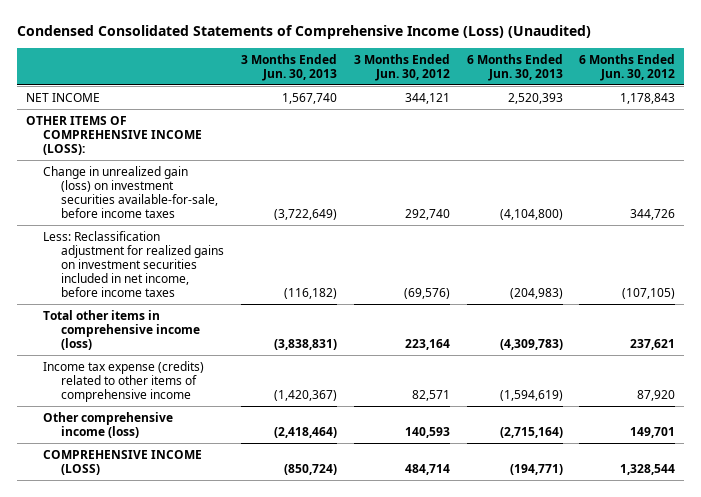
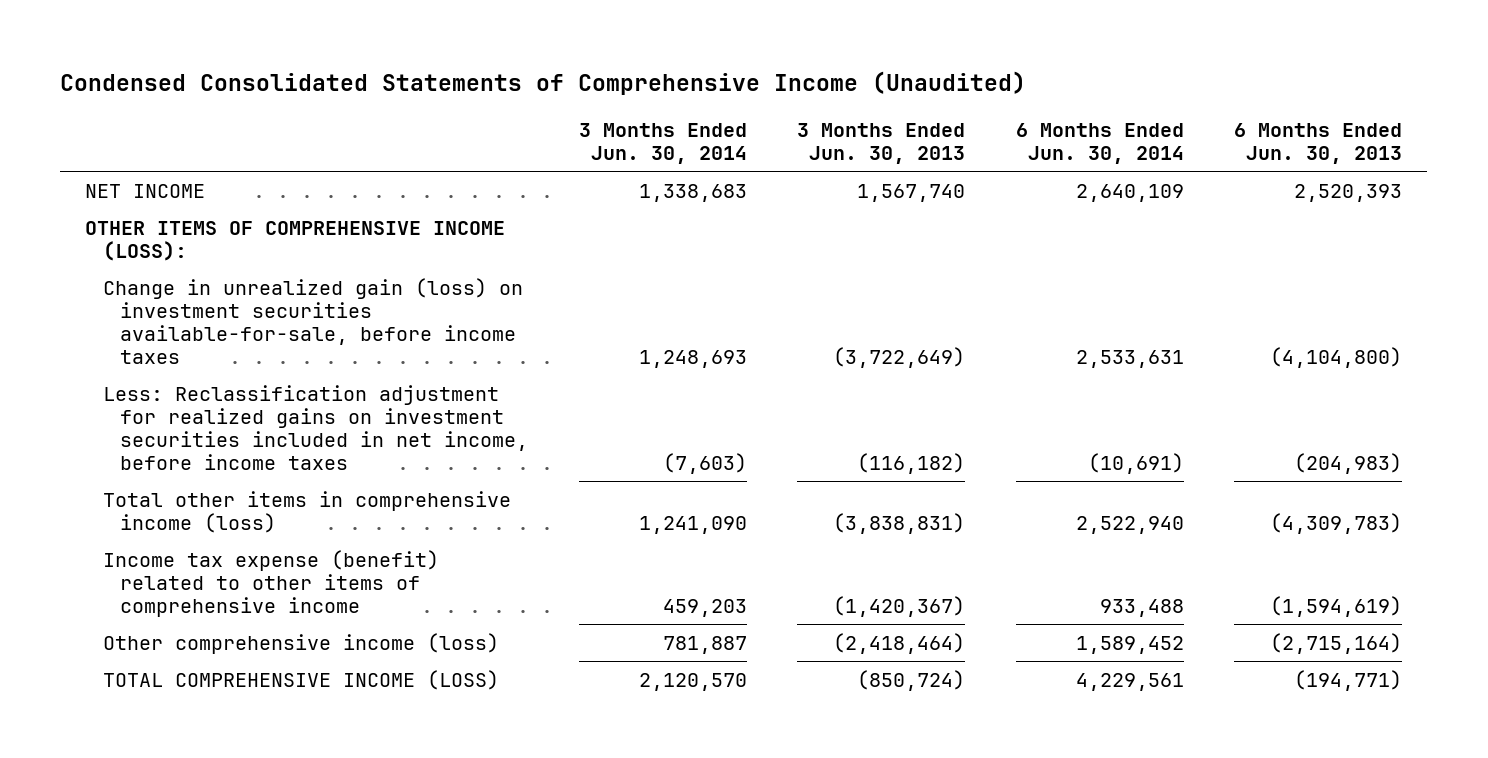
[17,24,592,39] Condensed Consolidated Statements of Comprehensive Income (Loss) (Unaudited) -> [60,70,1027,95] Condensed Consolidated Statements of Comprehensive Income (Unaudited)
[353,53,450,81] 3 Months Ended Jun. 30, 2012 -> none
[579,53,676,81] 6 Months Ended Jun. 30, 2012 -> none
none -> [578,122,747,164] 3 Months Ended Jun. 30, 2014
none -> [1015,122,1184,164] 6 Months Ended Jun. 30, 2014
[43,360,205,402] Income tax expense (credits) related to other items of comprehensive income -> [102,549,439,617] Income tax expense (benefit) related to other items of comprehensive income
[43,449,203,475] COMPREHENSIVE INCOME (LOSS) -> [102,669,499,690] TOTAL COMPREHENSIVE INCOME (LOSS)

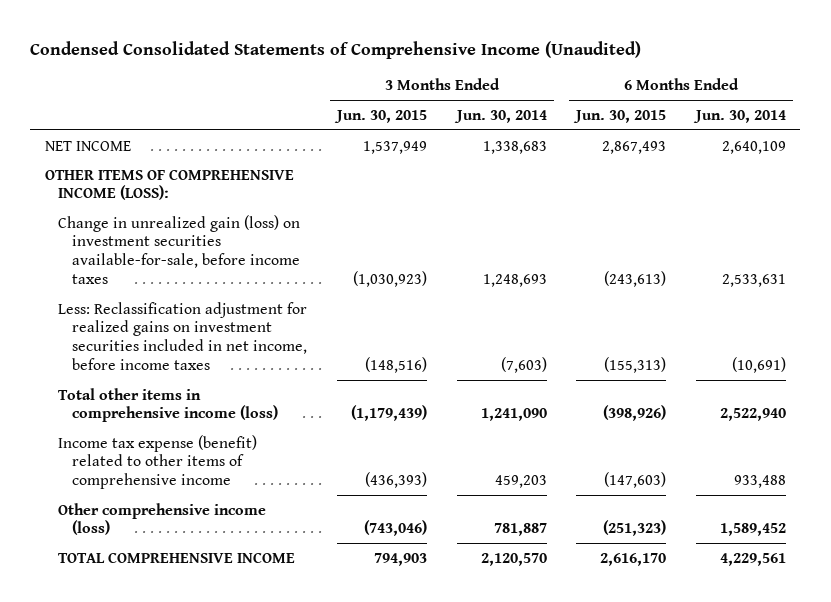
[797,122,966,164] 3 Months Ended Jun. 30, 2013 -> none
[1234,122,1403,164] 6 Months Ended Jun. 30, 2013 -> none
none -> [333,109,427,123] Jun. 30, 2015
none -> [573,109,667,123] Jun. 30, 2015
[102,669,499,690] TOTAL COMPREHENSIVE INCOME (LOSS) -> [58,551,296,563] TOTAL COMPREHENSIVE INCOME

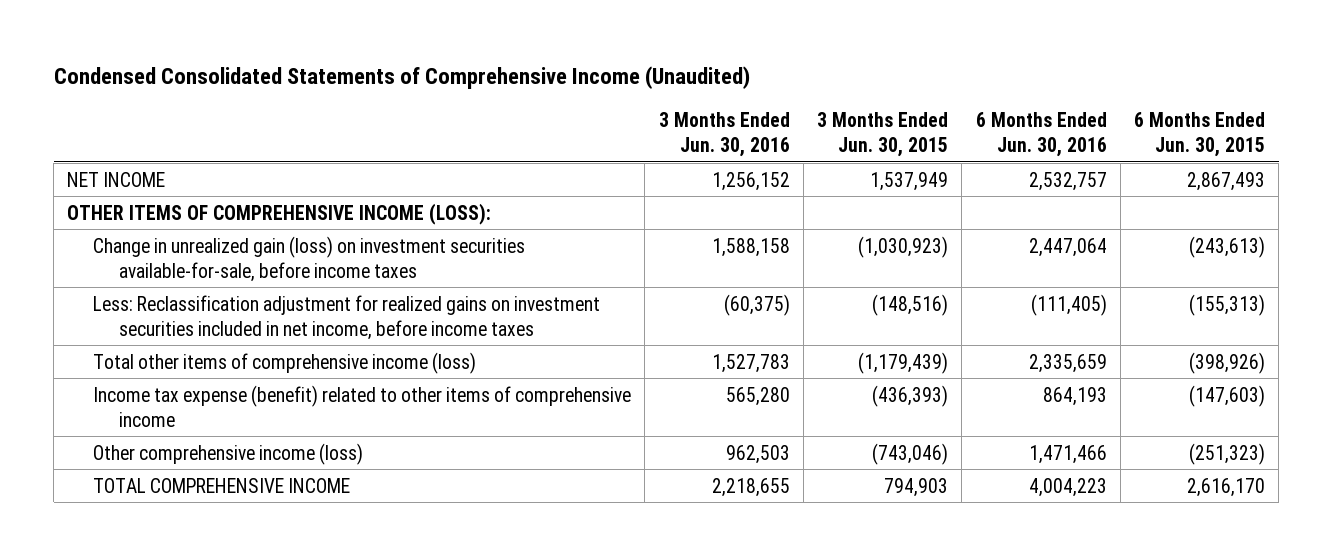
[453,109,547,123] Jun. 30, 2014 -> none
[692,109,786,123] Jun. 30, 2014 -> none
none -> [658,112,790,158] 3 Months Ended Jun. 30, 2016
none -> [975,112,1107,158] 6 Months Ended Jun. 30, 2016
[58,387,278,423] Total other items in comprehensive income (loss) -> [93,351,477,374] Total other items of comprehensive income (loss)

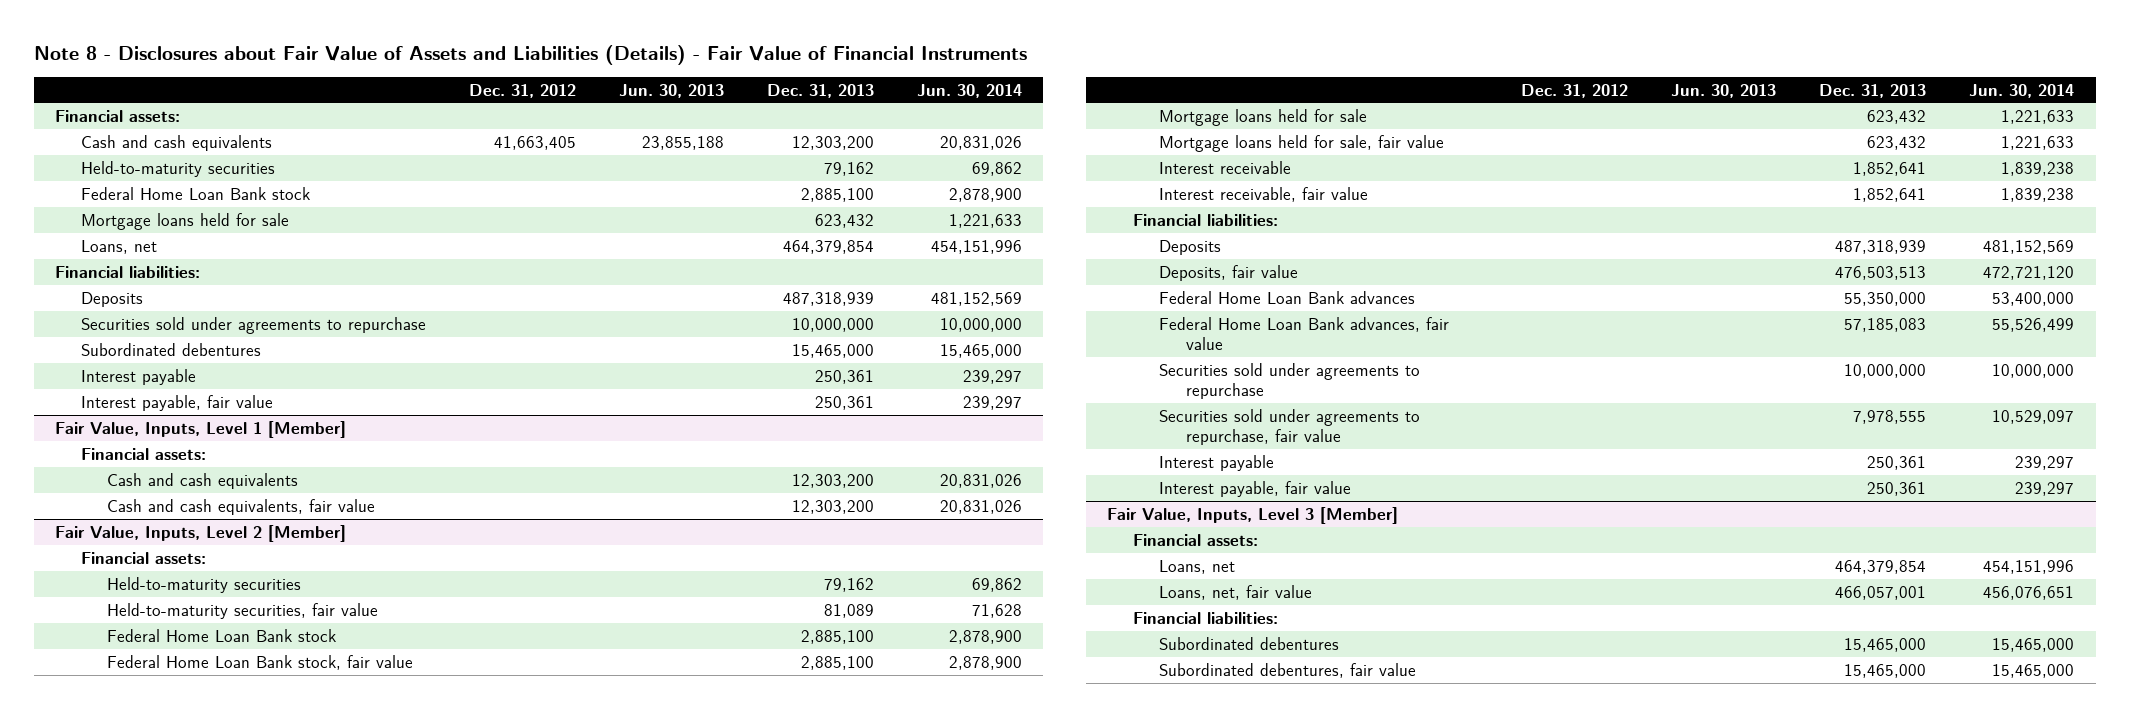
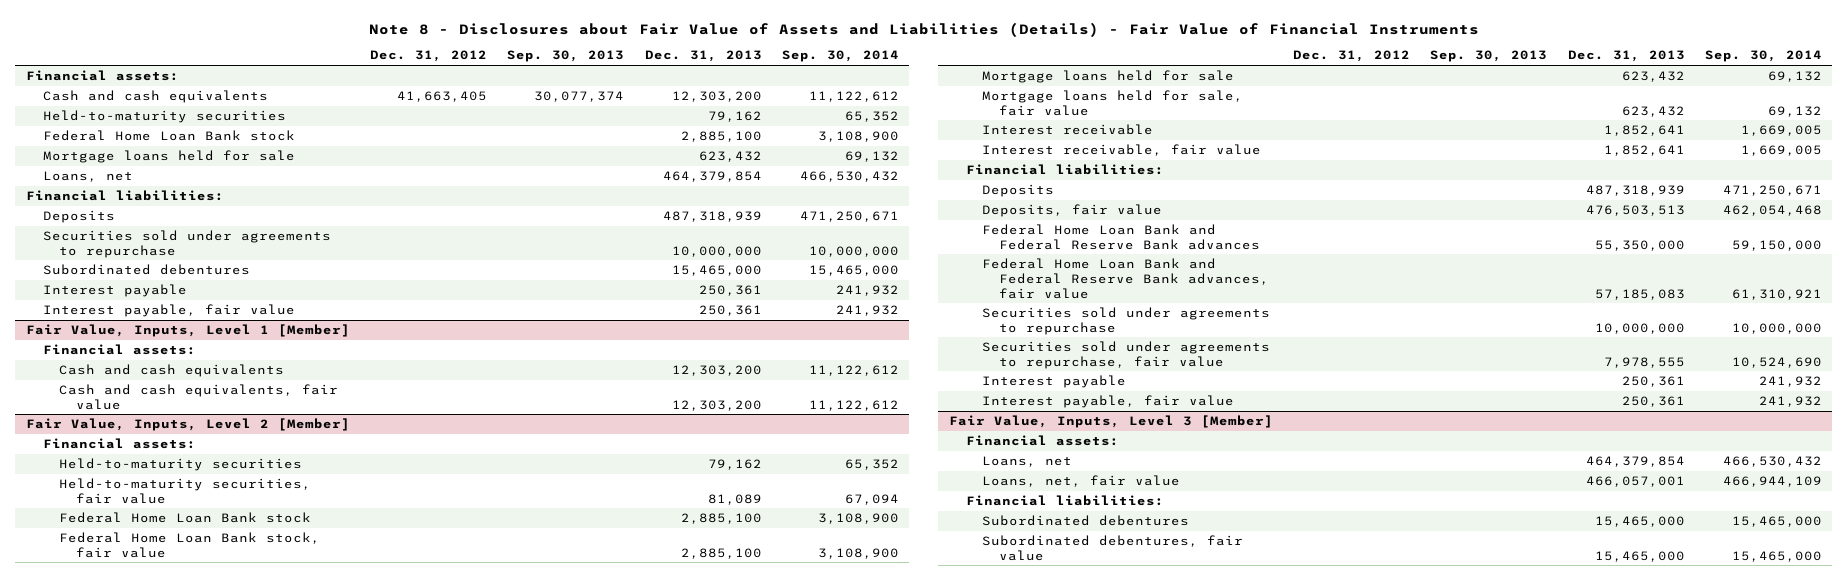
[619,83,725,98] Jun. 30, 2013 -> none
[916,83,1022,98] Jun. 30, 2014 -> none
none -> [507,50,625,63] Sep. 30, 2013
none -> [781,50,899,63] Sep. 30, 2014
[1159,290,1416,304] Federal Home Loan Bank advances -> [982,223,1261,250] Federal Home Loan Bank and Federal Reserve Bank advances
[1159,316,1450,351] Federal Home Loan Bank advances, fair value -> [982,257,1270,299] Federal Home Loan Bank and Federal Reserve Bank advances, fair value

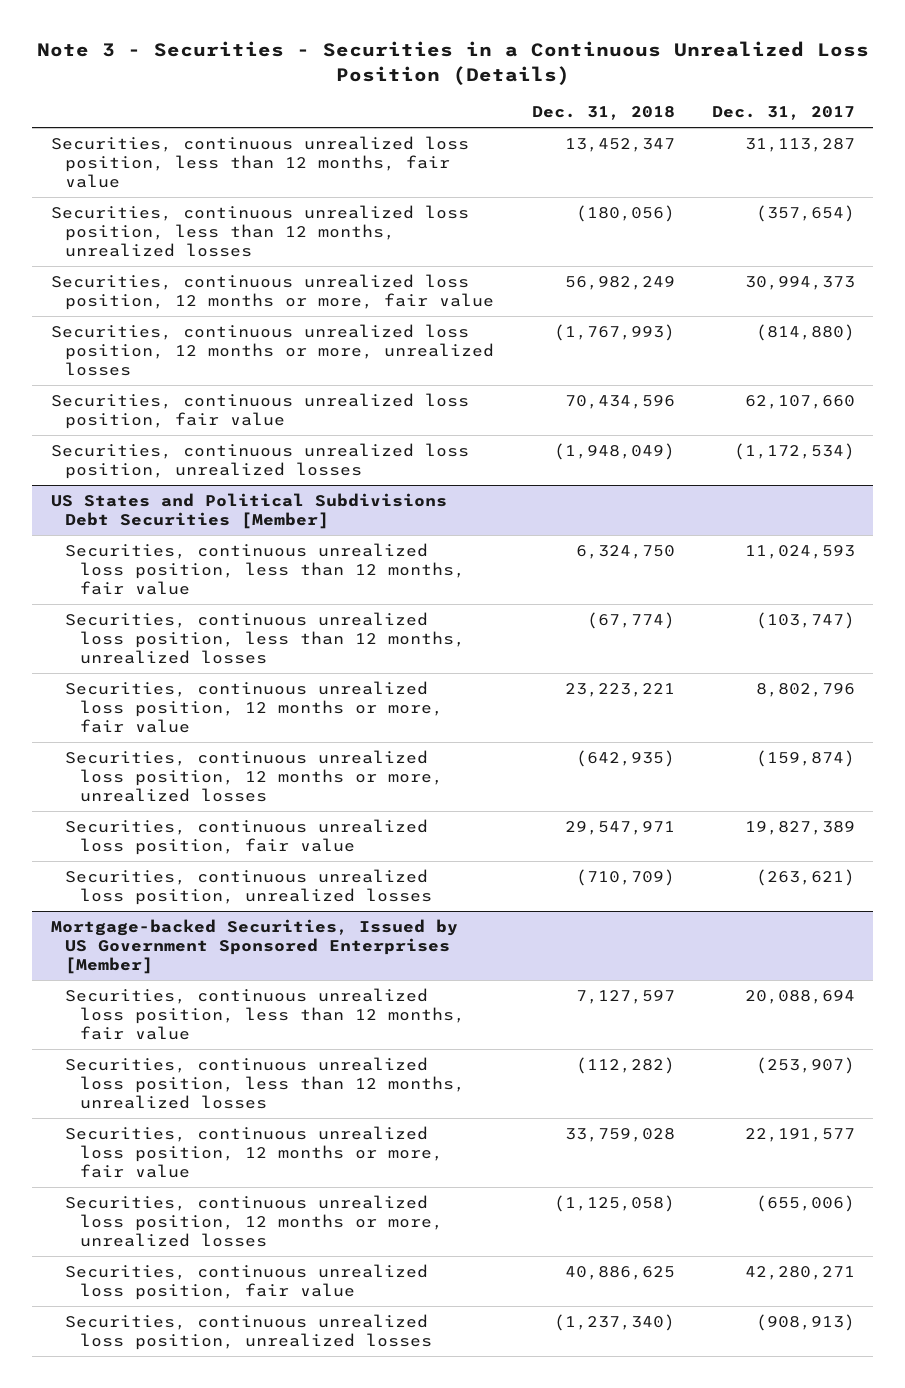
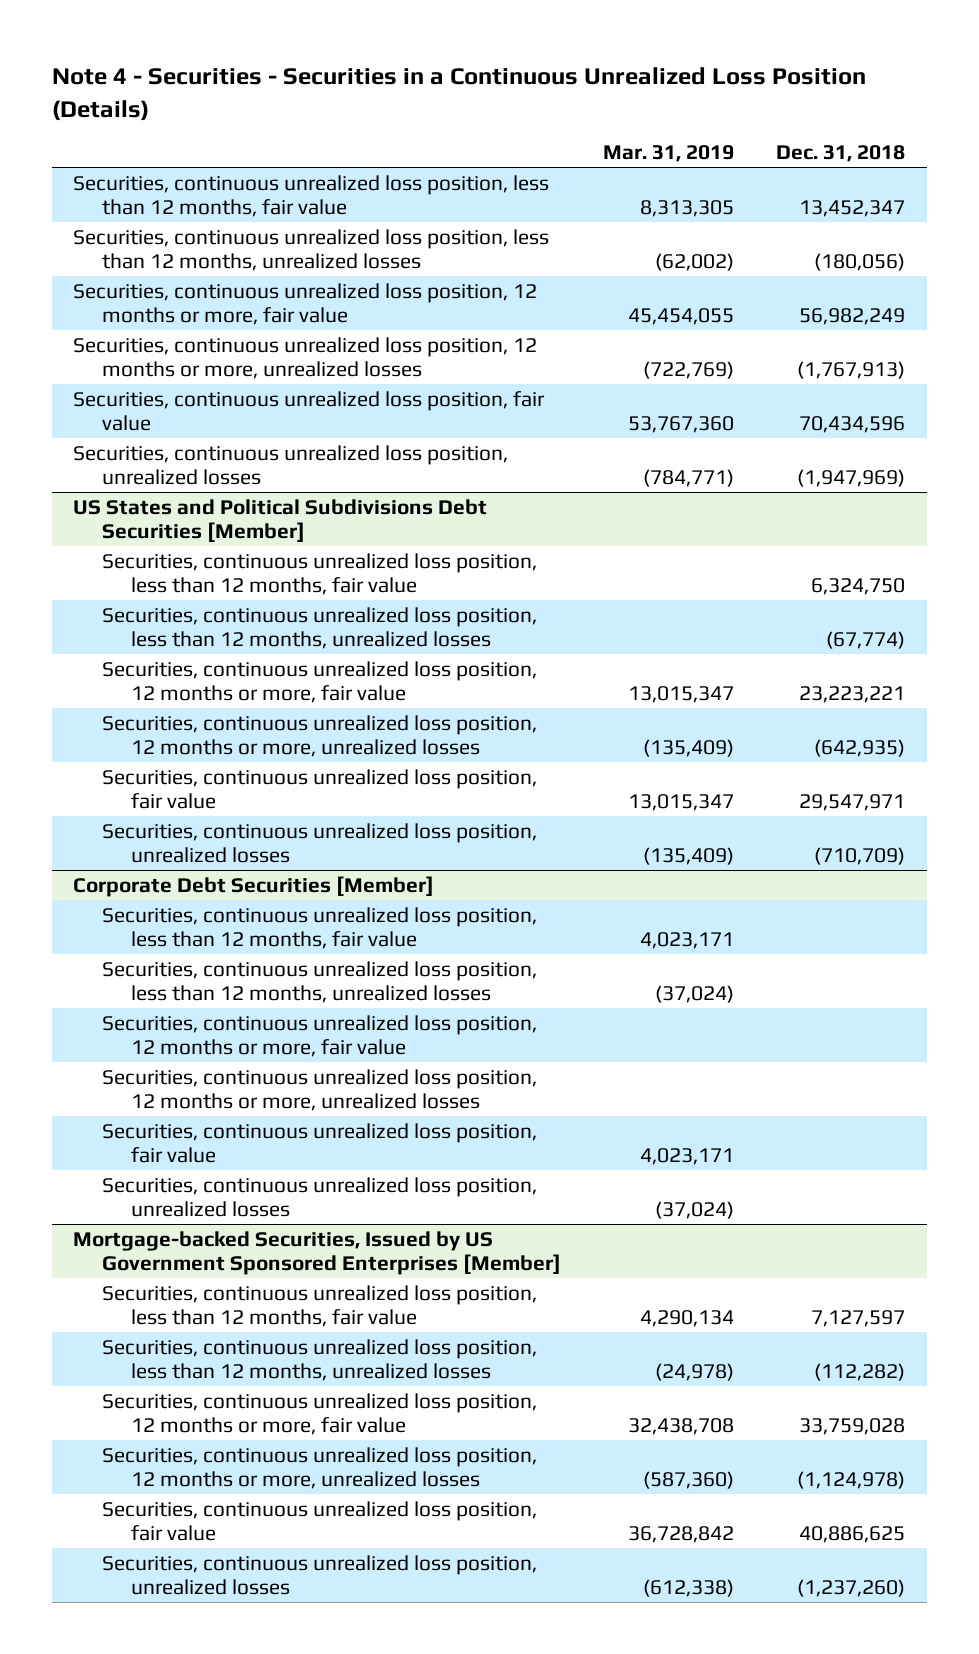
[36,41,869,85] Note 3 - Securities - Securities in a Continuous Unrealized Loss Position (Details) -> [51,67,866,121] Note 4 - Securities - Securities in a Continuous Unrealized Loss Position (Details)
[711,106,855,121] Dec. 31, 2017 -> none
none -> [603,145,735,163] Mar. 31, 2019
[553,323,675,341] (1,767,993) -> [797,361,906,380] (1,767,913)
[553,442,675,460] (1,948,049) -> [797,469,906,488] (1,947,969)
none -> [73,875,435,897] Corporate Debt Securities [Member]
none -> [102,906,538,950] Securities, continuous unrealized loss position, less than 12 months, fair value
none -> [102,960,538,1004] Securities, continuous unrealized loss position, less than 12 months, unrealized losses
none -> [102,1014,538,1058] Securities, continuous unrealized loss position, 12 months or more, fair value
none -> [102,1068,538,1112] Securities, continuous unrealized loss position, 12 months or more, unrealized losses
none -> [102,1122,538,1164] Securities, continuous unrealized loss position, fair value
none -> [102,1176,538,1218] Securities, continuous unrealized loss position, unrealized losses
[553,1194,675,1212] (1,125,058) -> [797,1471,906,1490] (1,124,978)
[553,1313,675,1331] (1,237,340) -> [797,1579,906,1598] (1,237,260)

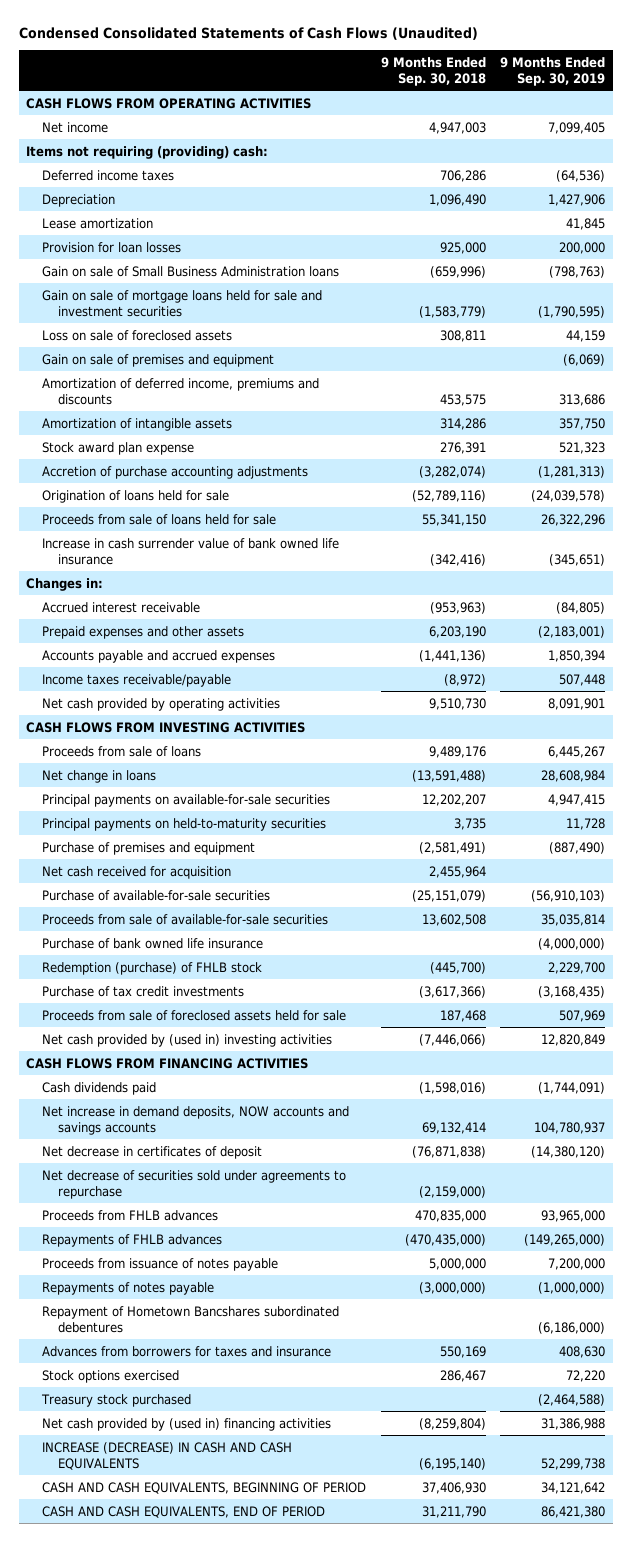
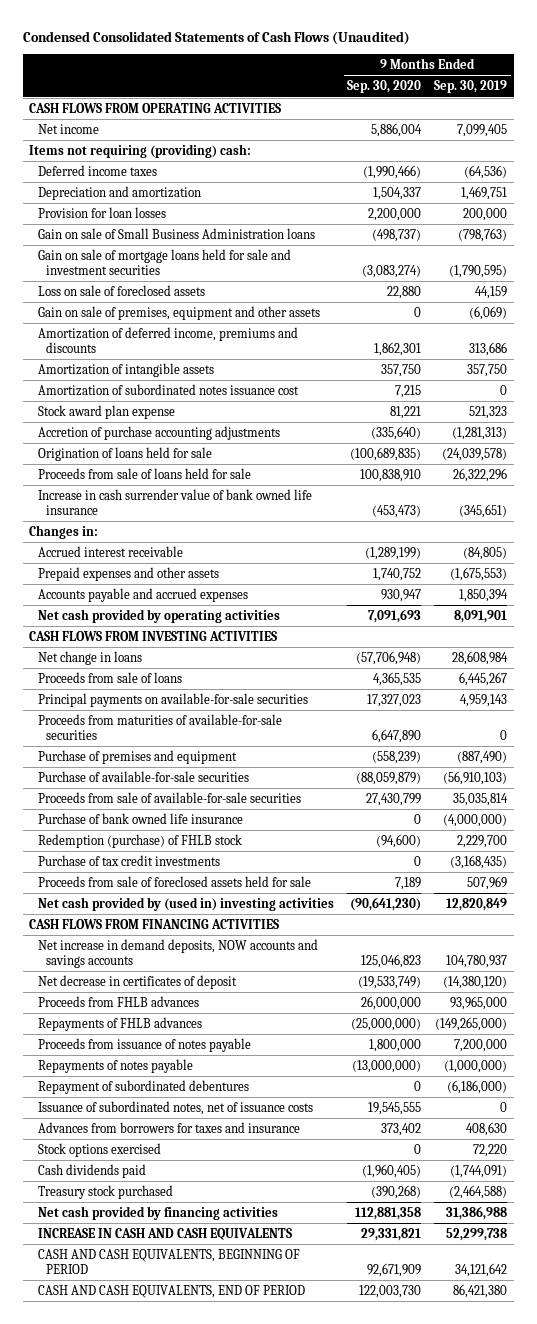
[380,56,486,86] 9 Months Ended Sep. 30, 2018 -> none
none -> [347,80,422,94] Sep. 30, 2020
[42,193,116,207] Depreciation -> none
[42,217,154,229] Lease amortization -> none
none -> [37,185,201,200] Depreciation and amortization
[42,353,275,367] Gain on sale of premises and equipment -> [37,305,320,320] Gain on sale of premises, equipment and other assets
none -> [37,383,299,396] Amortization of subordinated notes issuance cost
[538,625,606,638] (2,183,001) -> [450,566,508,581] (1,675,553)
[42,673,232,687] Income taxes receivable/payable -> none
[42,817,327,831] Principal payments on held-to-maturity securities -> none
[42,745,202,757] Proceeds from sale of loans -> [37,671,182,683] Proceeds from sale of loans
[548,793,606,806] 4,947,415 -> [460,693,508,707] 4,959,143
none -> [37,713,282,740] Proceeds from maturities of available-for-sale securities
[42,865,232,879] Net cash received for acquisition -> none
[42,1169,347,1199] Net decrease of securities sold under agreements to repurchase -> none
[42,1305,340,1333] Repayment of Hometown Bancshares subordinated debentures -> [37,1079,249,1094] Repayment of subordinated debentures
none -> [37,1100,313,1115] Issuance of subordinated notes, net of issuance costs
[42,1081,157,1095] Cash dividends paid -> [37,1163,146,1178] Cash dividends paid
[42,1417,332,1431] Net cash provided by (used in) financing activities -> [37,1205,278,1220] Net cash provided by financing activities
[42,1441,293,1470] INCREASE (DECREASE) IN CASH AND CASH EQUIVALENTS -> [37,1227,292,1240] INCREASE IN CASH AND CASH EQUIVALENTS

